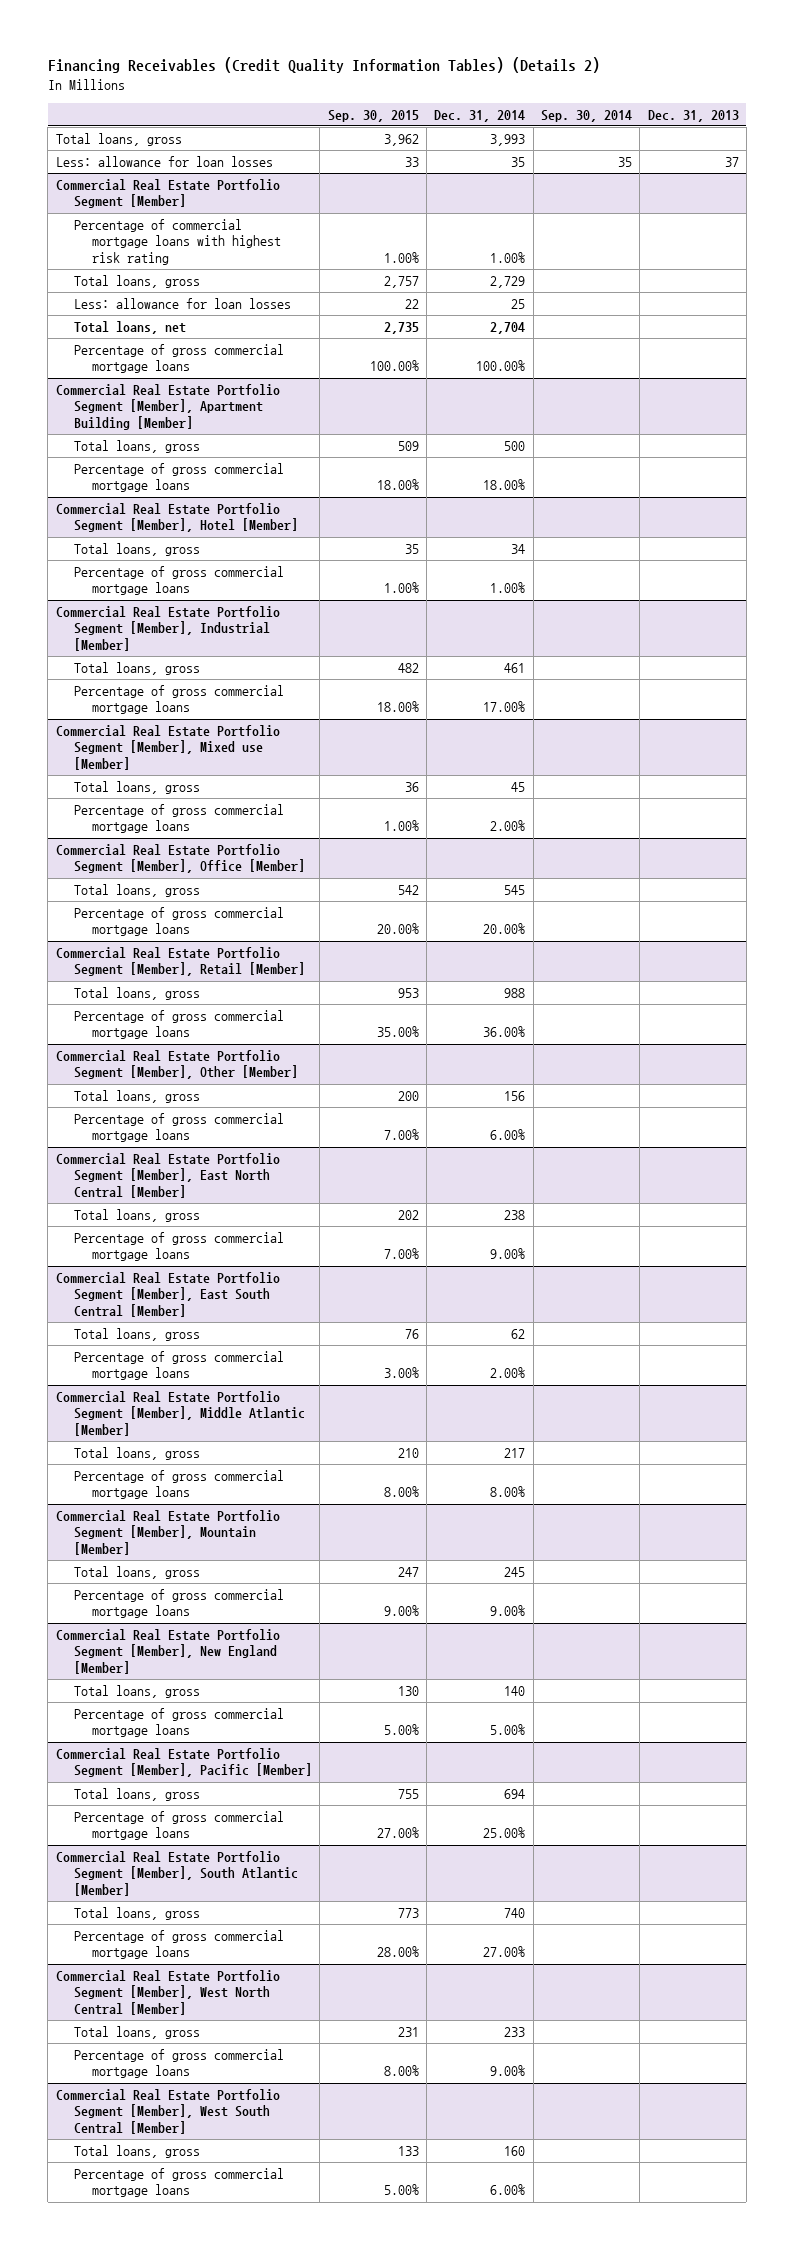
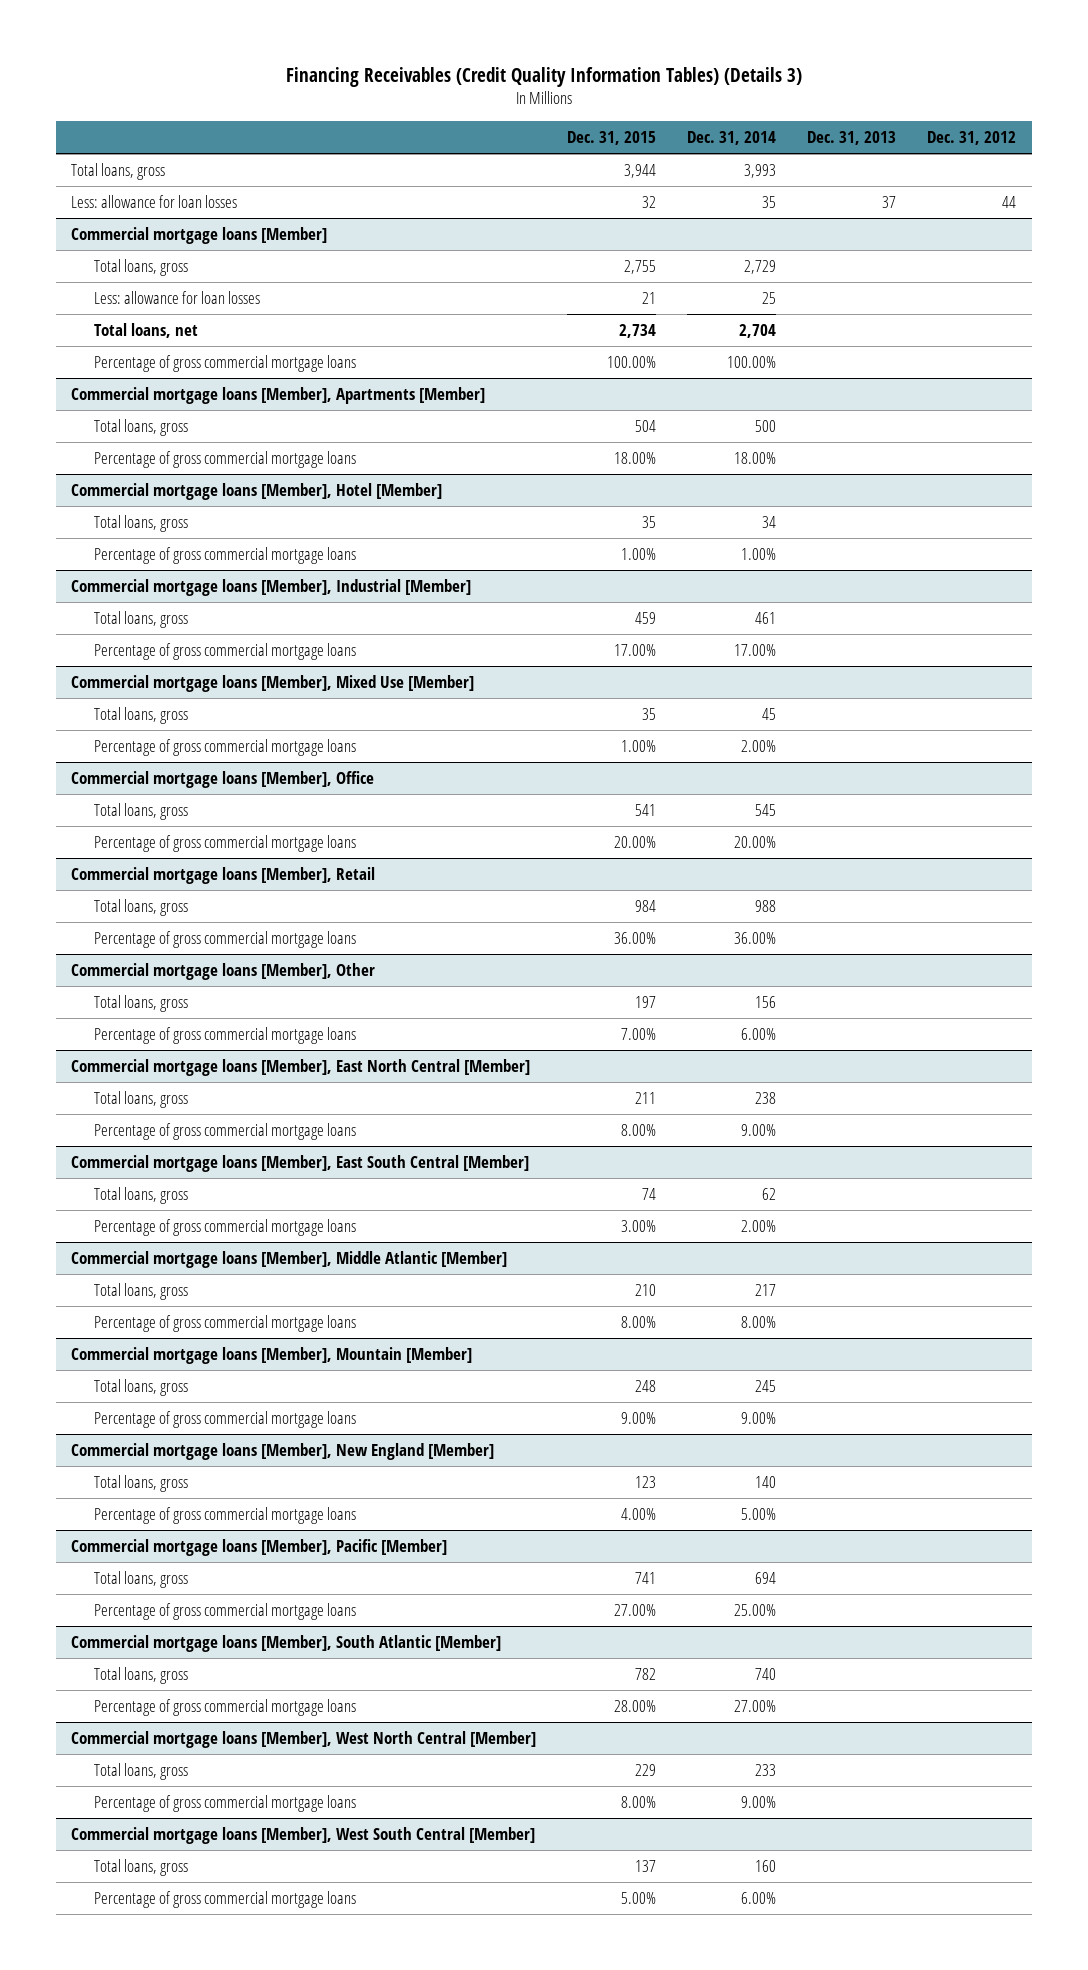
[47,56,600,73] Financing Receivables (Credit Quality Information Tables) (Details 2) -> [285,66,802,87] Financing Receivables (Credit Quality Information Tables) (Details 3)
[327,109,419,122] Sep. 30, 2015 -> none
[541,109,633,122] Sep. 30, 2014 -> none
none -> [567,131,657,146] Dec. 31, 2015
none -> [927,131,1017,146] Dec. 31, 2012
[74,219,282,265] Percentage of commercial mortgage loans with highest risk rating -> none
[55,179,280,209] Commercial Real Estate Portfolio Segment [Member] -> [71,226,328,244] Commercial mortgage loans [Member]
[55,384,280,430] Commercial Real Estate Portfolio Segment [Member], Apartment Building [Member] -> none
none -> [71,386,486,404] Commercial mortgage loans [Member], Apartments [Member]
[55,503,299,533] Commercial Real Estate Portfolio Segment [Member], Hotel [Member] -> none
none -> [71,482,443,500] Commercial mortgage loans [Member], Hotel [Member]
[55,606,280,651] Commercial Real Estate Portfolio Segment [Member], Industrial [Member] -> none
none -> [71,578,472,596] Commercial mortgage loans [Member], Industrial [Member]
[55,725,280,770] Commercial Real Estate Portfolio Segment [Member], Mixed use [Member] -> none
none -> [71,674,475,692] Commercial mortgage loans [Member], Mixed Use [Member]
[55,844,306,874] Commercial Real Estate Portfolio Segment [Member], Office [Member] -> none
none -> [71,770,375,788] Commercial mortgage loans [Member], Office
[55,947,306,977] Commercial Real Estate Portfolio Segment [Member], Retail [Member] -> none
none -> [71,866,376,884] Commercial mortgage loans [Member], Retail
[55,1050,299,1080] Commercial Real Estate Portfolio Segment [Member], Other [Member] -> none
none -> [71,962,376,980] Commercial mortgage loans [Member], Other
[55,1153,280,1198] Commercial Real Estate Portfolio Segment [Member], East North Central [Member] -> none
none -> [71,1058,531,1076] Commercial mortgage loans [Member], East North Central [Member]
[55,1272,280,1317] Commercial Real Estate Portfolio Segment [Member], East South Central [Member] -> none
none -> [71,1154,530,1172] Commercial mortgage loans [Member], East South Central [Member]
[55,1391,306,1436] Commercial Real Estate Portfolio Segment [Member], Middle Atlantic [Member] -> none
none -> [71,1250,508,1268] Commercial mortgage loans [Member], Middle Atlantic [Member]
[55,1510,280,1555] Commercial Real Estate Portfolio Segment [Member], Mountain [Member] -> none
none -> [71,1346,473,1364] Commercial mortgage loans [Member], Mountain [Member]
[55,1629,280,1674] Commercial Real Estate Portfolio Segment [Member], New England [Member] -> none
none -> [71,1442,495,1460] Commercial mortgage loans [Member], New England [Member]
[55,1748,313,1778] Commercial Real Estate Portfolio Segment [Member], Pacific [Member] -> none
none -> [71,1538,448,1556] Commercial mortgage loans [Member], Pacific [Member]
[55,1851,299,1896] Commercial Real Estate Portfolio Segment [Member], South Atlantic [Member] -> none
none -> [71,1634,502,1652] Commercial mortgage loans [Member], South Atlantic [Member]
[55,1970,280,2015] Commercial Real Estate Portfolio Segment [Member], West North Central [Member] -> none
none -> [71,1730,537,1748] Commercial mortgage loans [Member], West North Central [Member]
[55,2089,280,2134] Commercial Real Estate Portfolio Segment [Member], West South Central [Member] -> none
none -> [71,1826,536,1844] Commercial mortgage loans [Member], West South Central [Member]

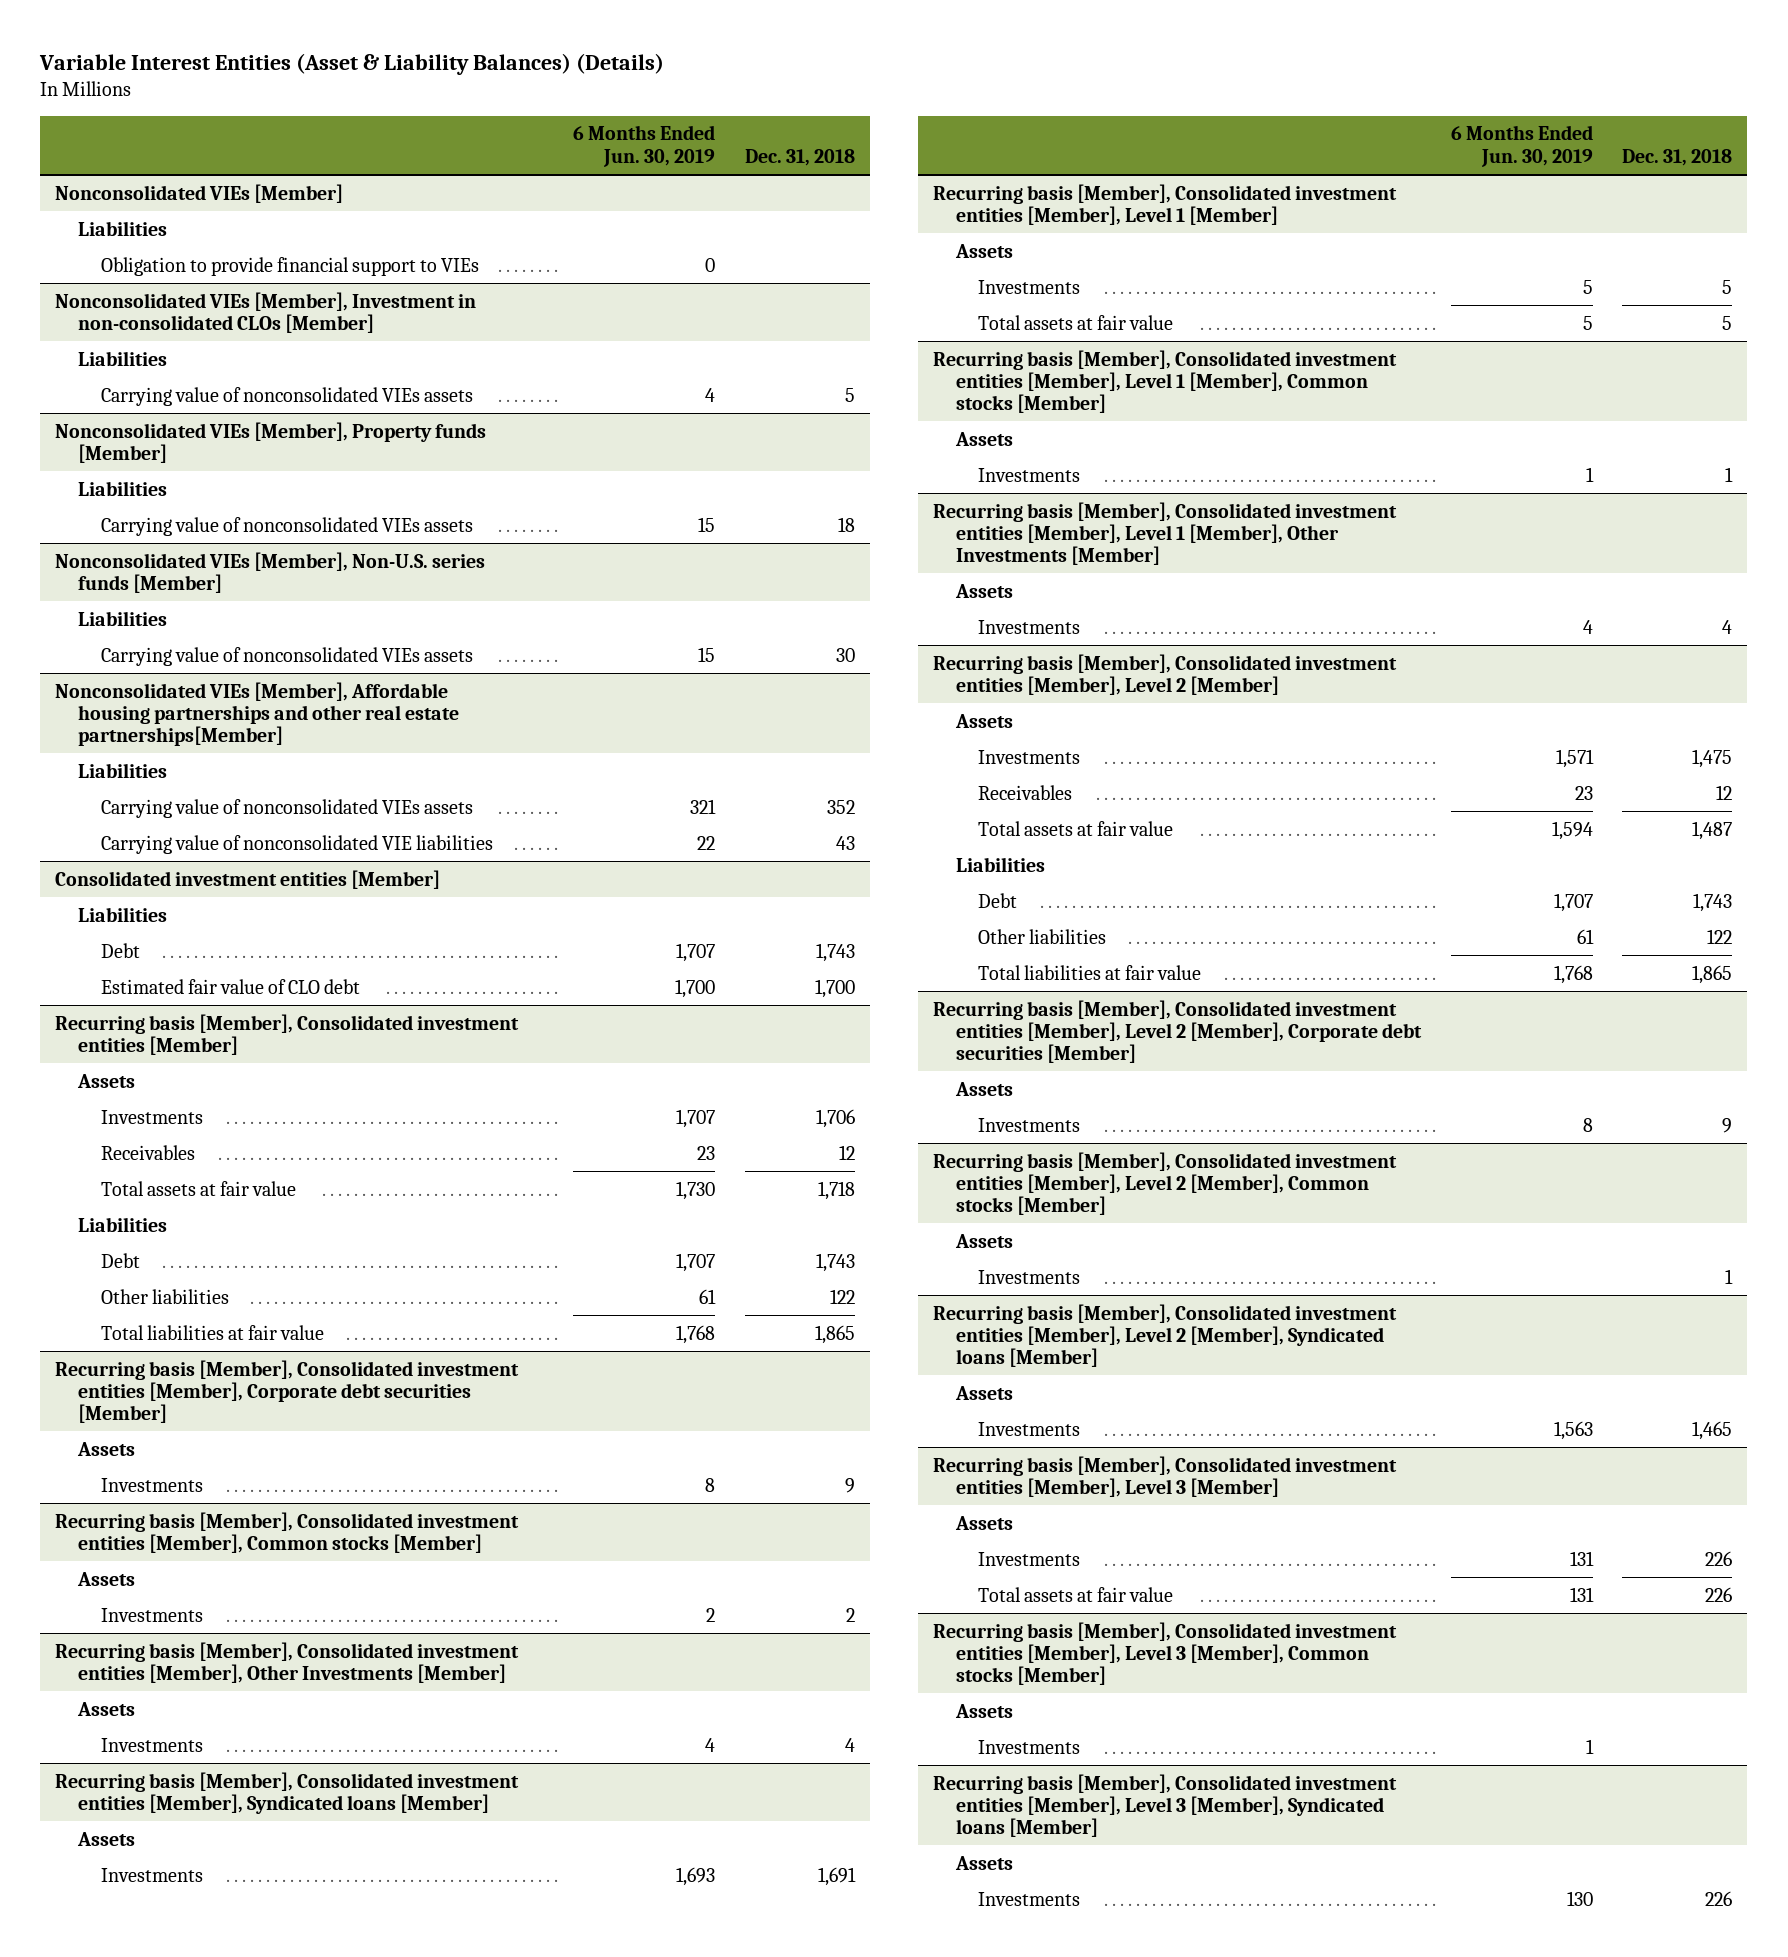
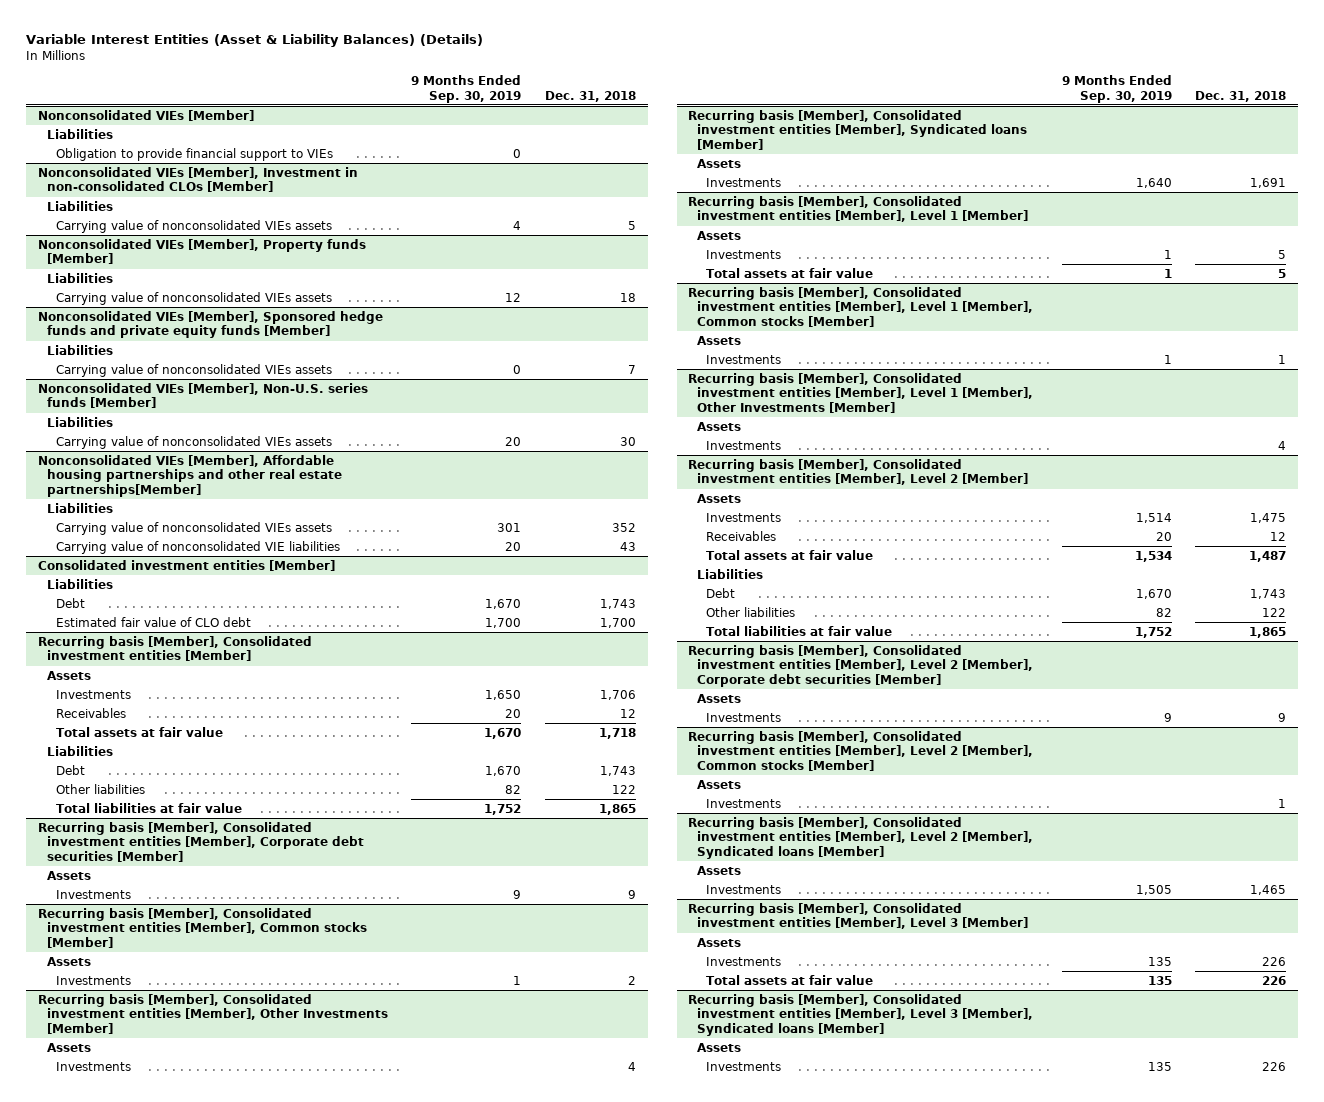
[572,125,715,167] 6 Months Ended Jun. 30, 2019 -> none
none -> [411,74,522,103] 9 Months Ended Sep. 30, 2019
none -> [38,310,384,339] Nonconsolidated VIEs [Member], Sponsored hedge funds and private equity funds [Member]
none -> [46,344,113,355] Liabilities
none -> [55,363,332,377] Carrying value of nonconsolidated VIEs assets
[932,1621,1397,1686] Recurring basis [Member], Consolidated investment entities [Member], Level 3 [Member], Common stocks [Member] -> none
[954,1703,1013,1718] Assets -> none
[978,1739,1081,1754] Investments -> none

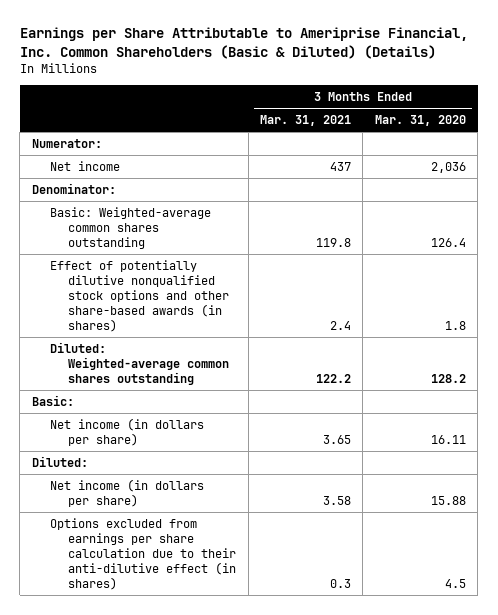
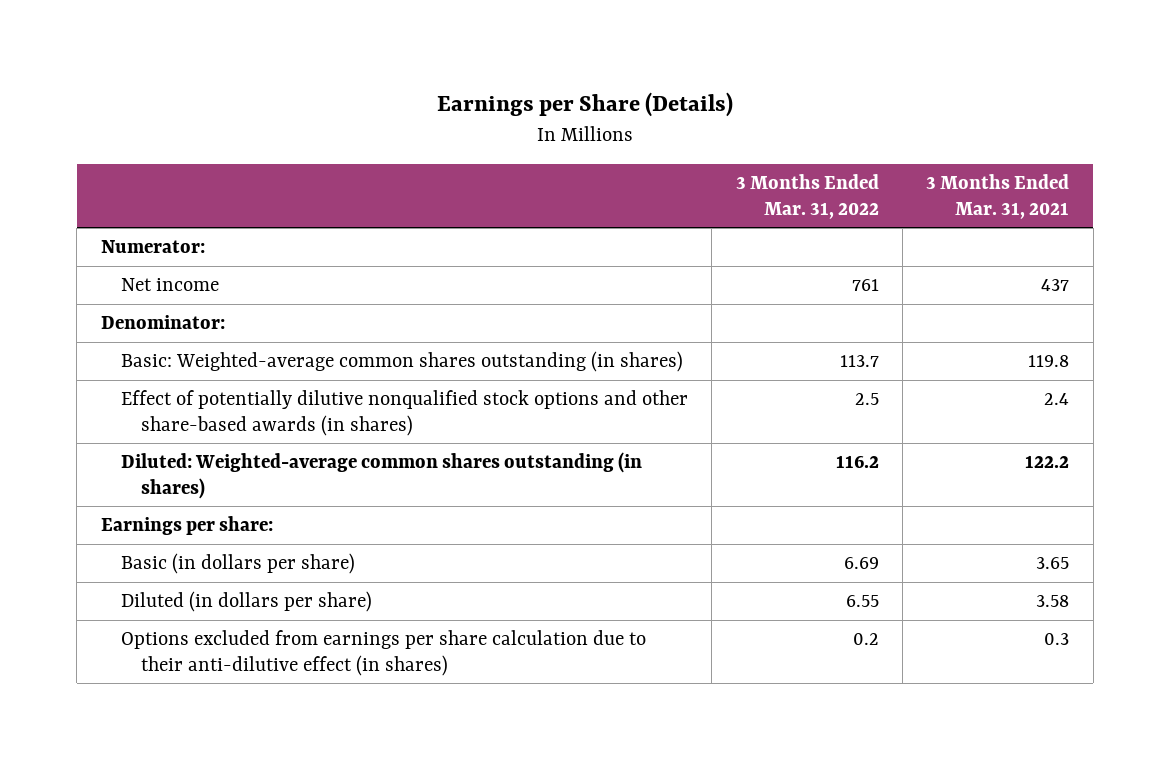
[19,27,468,60] Earnings per Share Attributable to Ameriprise Financial, Inc. Common Shareholders (Basic & Diluted) (Details) -> [437,92,734,118] Earnings per Share (Details)
[374,115,466,127] Mar. 31, 2020 -> none
none -> [735,173,879,219] 3 Months Ended Mar. 31, 2022
[49,206,211,250] Basic: Weighted-average common shares outstanding -> [120,351,683,373] Basic: Weighted-average common shares outstanding (in shares)
[31,394,74,406] Basic: -> none
[31,455,88,467] Diluted: -> none
[49,341,230,386] Diluted: Weighted-average common shares outstanding -> [120,452,642,499] Diluted: Weighted-average common shares outstanding (in shares)
none -> [100,516,273,536] Earnings per share:
[49,417,204,446] Net income (in dollars per share) -> [120,553,355,575] Basic (in dollars per share)
[49,478,204,507] Net income (in dollars per share) -> [120,591,372,613] Diluted (in dollars per share)

